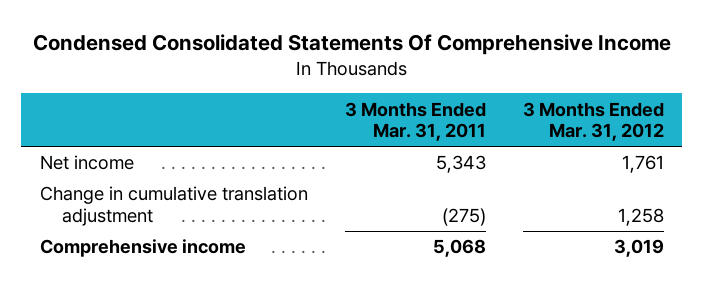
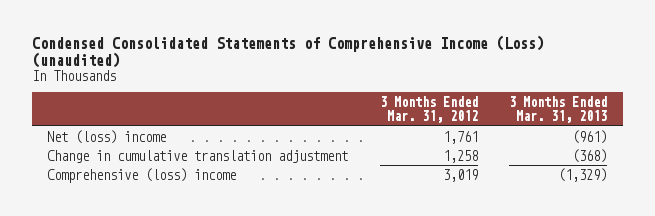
[32,34,671,56] Condensed Consolidated Statements Of Comprehensive Income -> [31,34,544,69] Condensed Consolidated Statements of Comprehensive Income (Loss) (unaudited)
[344,101,486,141] 3 Months Ended Mar. 31, 2011 -> none
none -> [509,95,608,123] 3 Months Ended Mar. 31, 2013
[39,155,134,171] Net income -> [47,129,167,144] Net (loss) income
[39,239,246,258] Comprehensive income -> [47,167,237,183] Comprehensive (loss) income

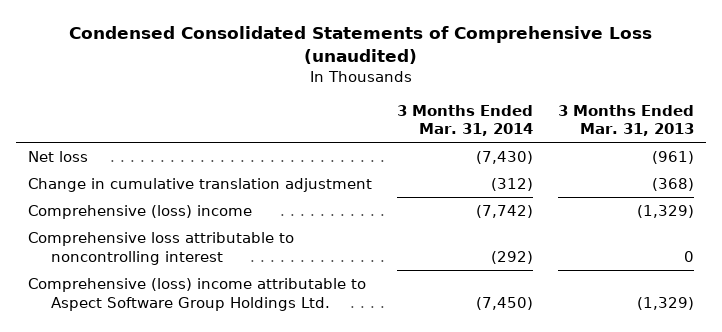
[31,34,544,69] Condensed Consolidated Statements of Comprehensive Income (Loss) (unaudited) -> [69,26,653,65] Condensed Consolidated Statements of Comprehensive Loss (unaudited)
[379,95,478,123] 3 Months Ended Mar. 31, 2012 -> none
none -> [397,104,534,137] 3 Months Ended Mar. 31, 2014
[47,129,167,144] Net (loss) income -> [28,150,89,162] Net loss
none -> [28,231,295,265] Comprehensive loss attributable to noncontrolling interest
none -> [28,277,367,311] Comprehensive (loss) income attributable to Aspect Software Group Holdings Ltd.

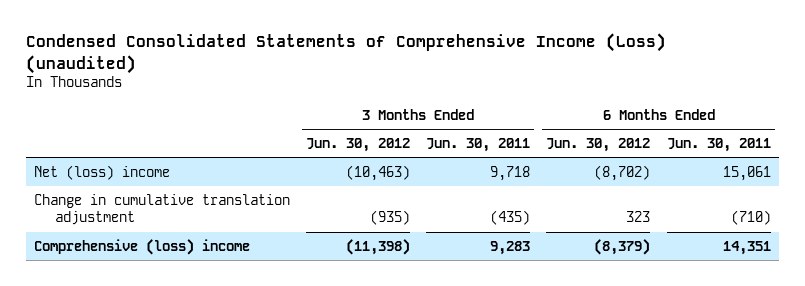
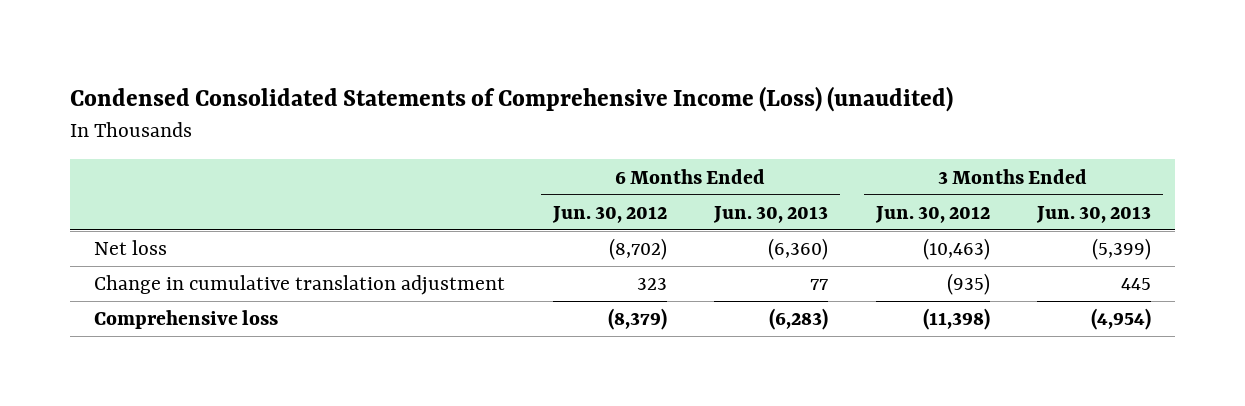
[426,138,531,153] Jun. 30, 2011 -> none
[666,138,771,153] Jun. 30, 2011 -> none
none -> [713,205,829,223] Jun. 30, 2013
none -> [1036,205,1152,223] Jun. 30, 2013
[33,164,170,180] Net (loss) income -> [94,240,168,256] Net loss
[33,238,250,255] Comprehensive (loss) income -> [94,310,279,330] Comprehensive loss

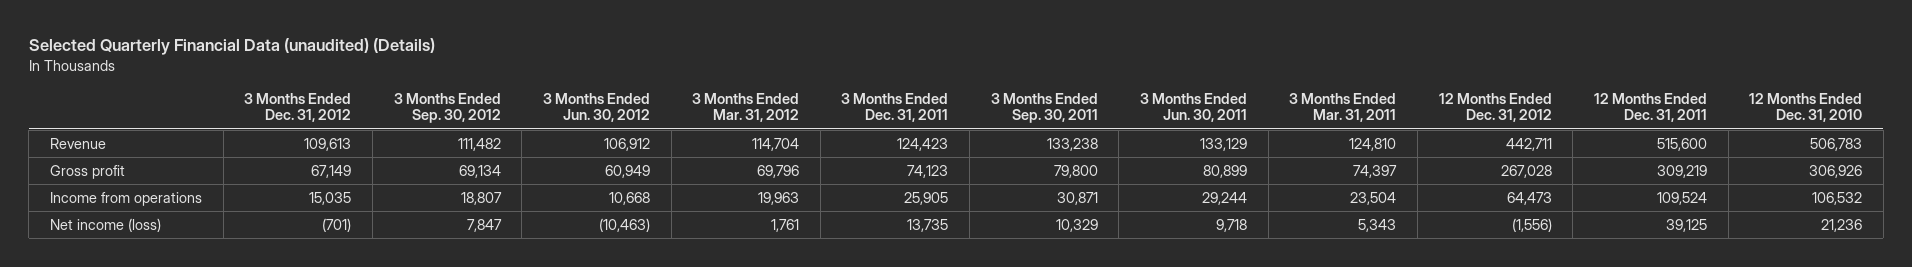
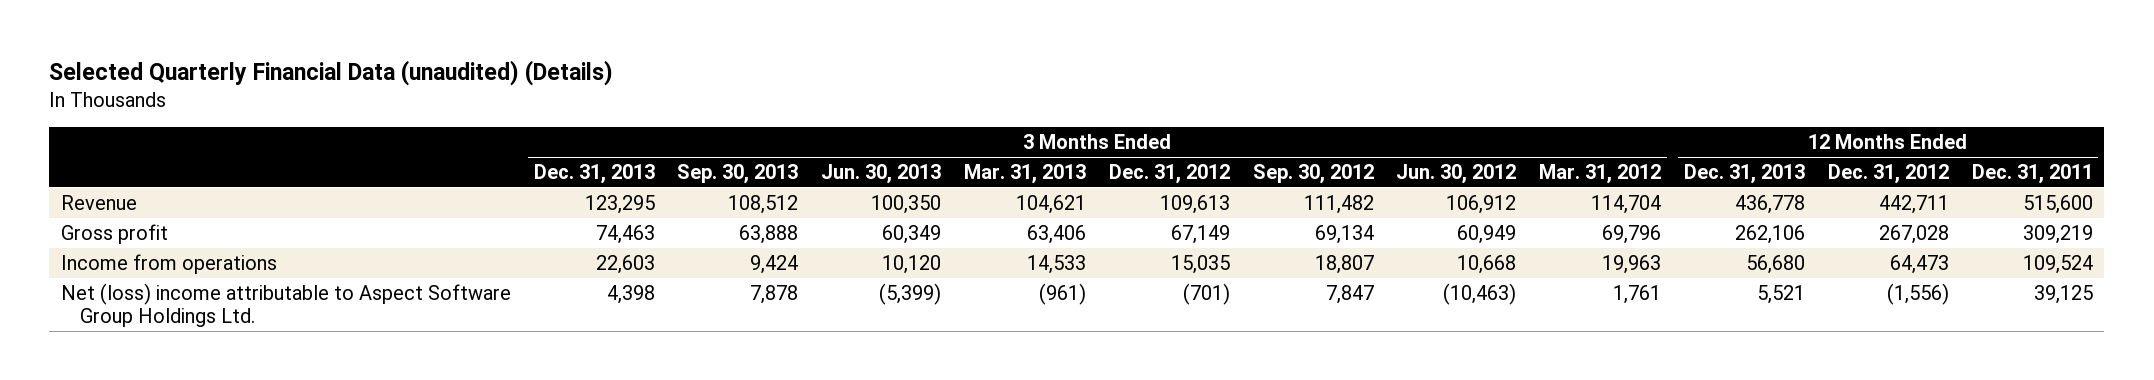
[841,92,949,123] 3 Months Ended Dec. 31, 2011 -> none
[990,92,1098,124] 3 Months Ended Sep. 30, 2011 -> none
[1140,92,1248,123] 3 Months Ended Jun. 30, 2011 -> none
[1289,92,1397,123] 3 Months Ended Mar. 31, 2011 -> none
[1749,92,1863,123] 12 Months Ended Dec. 31, 2010 -> none
none -> [533,164,655,185] Dec. 31, 2013
none -> [677,164,799,185] Sep. 30, 2013
none -> [821,164,942,185] Jun. 30, 2013
none -> [964,164,1087,185] Mar. 31, 2013
none -> [1684,164,1806,185] Dec. 31, 2013
[50,217,162,232] Net income (loss) -> [60,282,511,327] Net (loss) income attributable to Aspect Software Group Holdings Ltd.

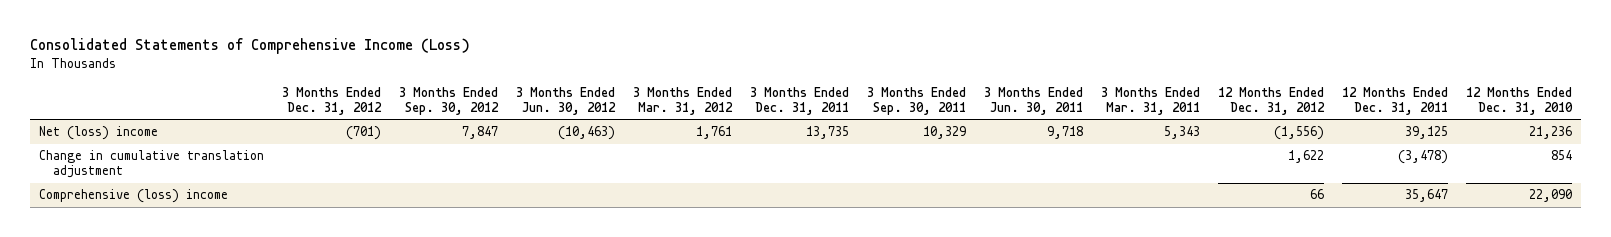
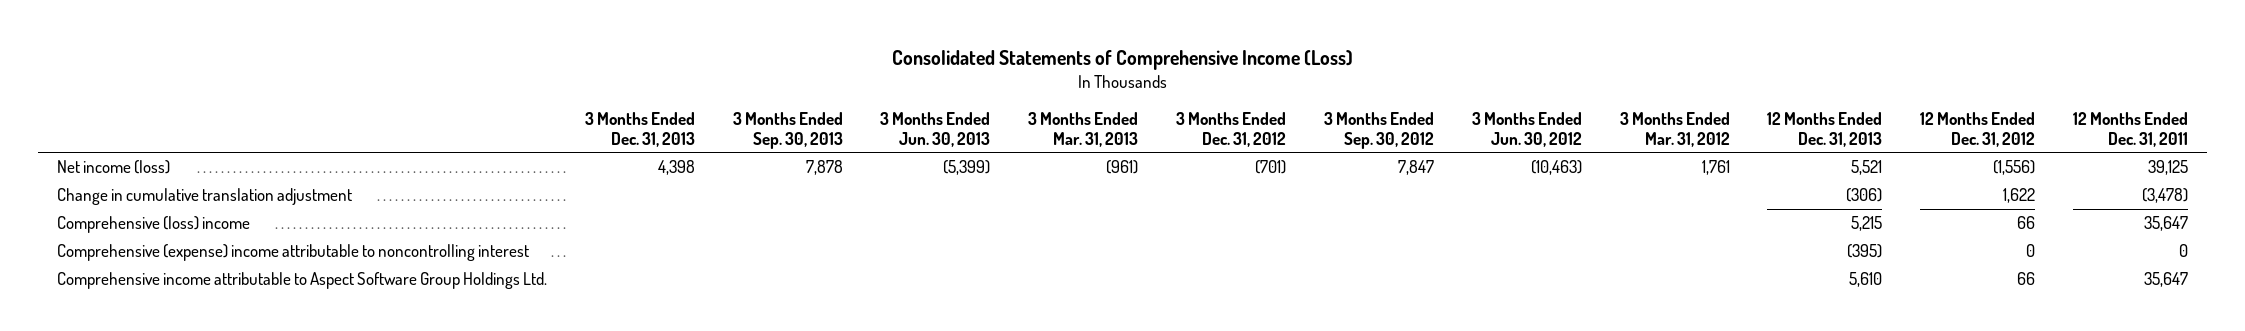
[750,87,850,115] 3 Months Ended Dec. 31, 2011 -> none
[867,87,967,115] 3 Months Ended Sep. 30, 2011 -> none
[984,87,1084,115] 3 Months Ended Jun. 30, 2011 -> none
[1101,87,1201,115] 3 Months Ended Mar. 31, 2011 -> none
[1466,87,1574,115] 12 Months Ended Dec. 31, 2010 -> none
none -> [584,111,695,147] 3 Months Ended Dec. 31, 2013
none -> [732,111,843,149] 3 Months Ended Sep. 30, 2013
none -> [880,111,991,147] 3 Months Ended Jun. 30, 2013
none -> [1028,111,1139,147] 3 Months Ended Mar. 31, 2013
none -> [1767,111,1883,147] 12 Months Ended Dec. 31, 2013
[39,126,159,141] Net (loss) income -> [57,159,171,174] Net income (loss)
none -> [57,243,530,261] Comprehensive (expense) income attributable to noncontrolling interest
none -> [57,271,548,289] Comprehensive income attributable to Aspect Software Group Holdings Ltd.

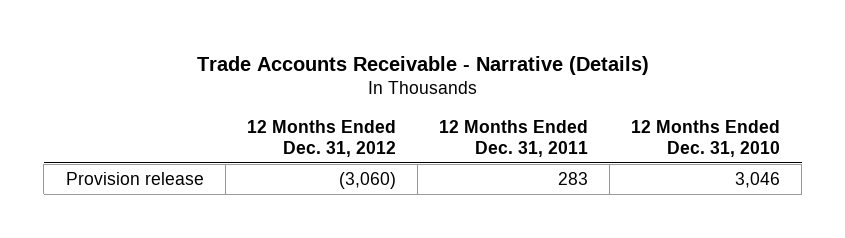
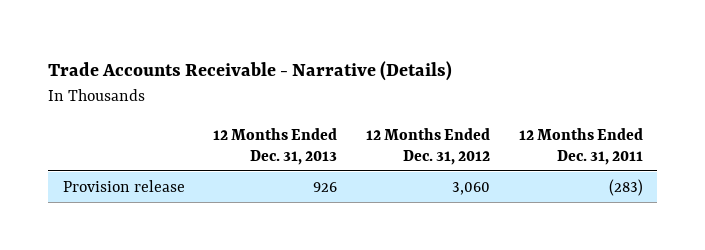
[630,119,780,157] 12 Months Ended Dec. 31, 2010 -> none
none -> [213,127,338,165] 12 Months Ended Dec. 31, 2013
[338,171,396,189] (3,060) -> [452,182,491,196] 3,060
[557,171,588,185] 283 -> [608,179,643,197] (283)

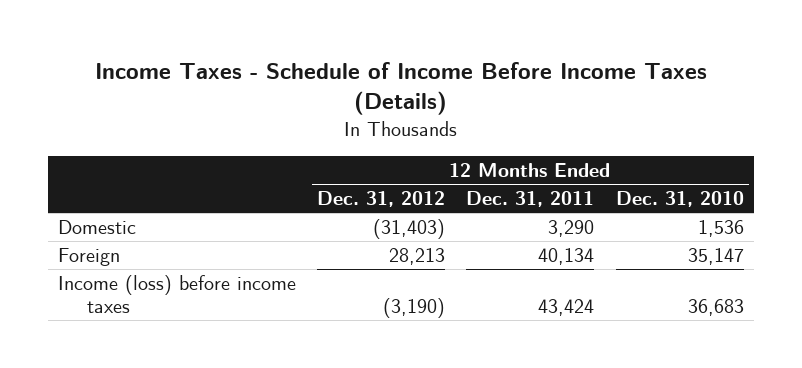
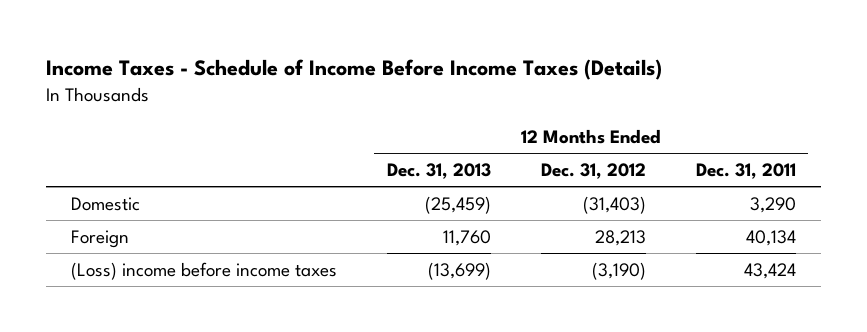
[615,191,744,208] Dec. 31, 2010 -> none
none -> [386,162,491,179] Dec. 31, 2013
[58,274,297,313] Income (loss) before income taxes -> [70,261,337,280] (Loss) income before income taxes

